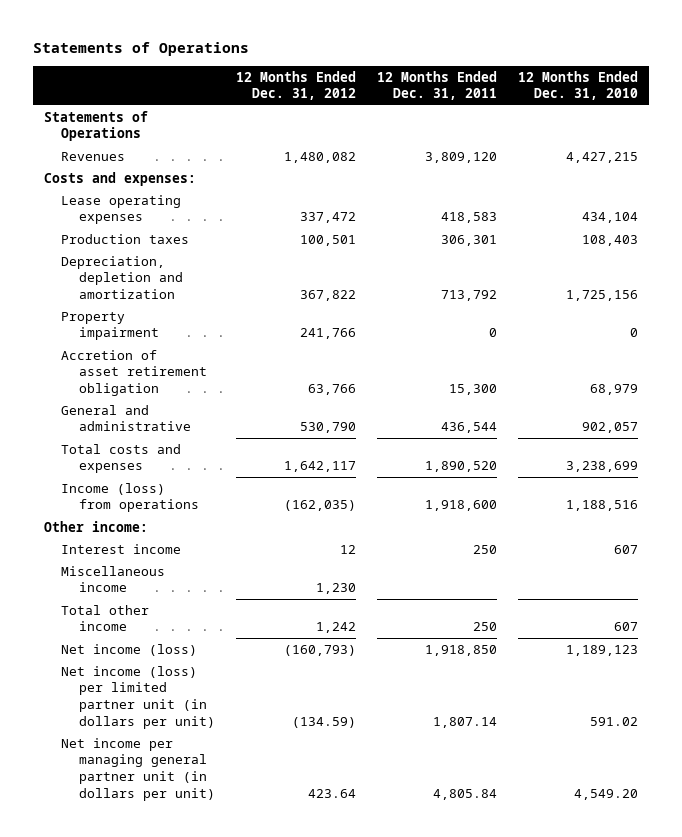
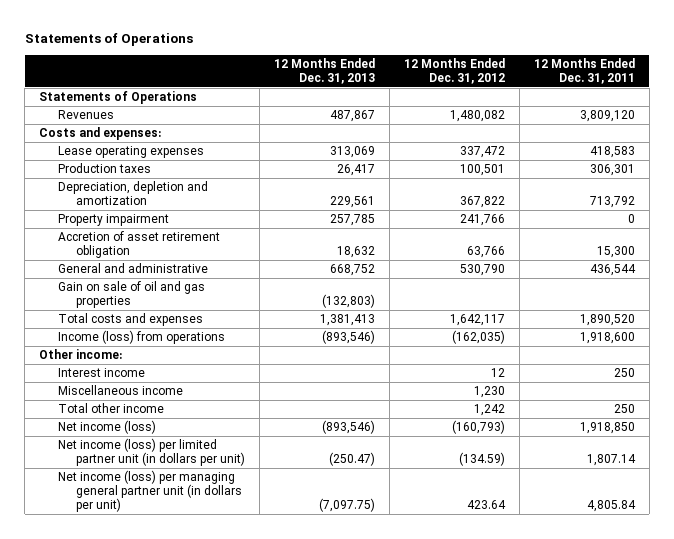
[518,70,639,101] 12 Months Ended Dec. 31, 2010 -> none
none -> [273,58,375,85] 12 Months Ended Dec. 31, 2013
none -> [57,281,205,309] Gain on sale of oil and gas properties
[61,737,215,801] Net income per managing general partner unit (in dollars per unit) -> [57,470,243,513] Net income (loss) per managing general partner unit (in dollars per unit)

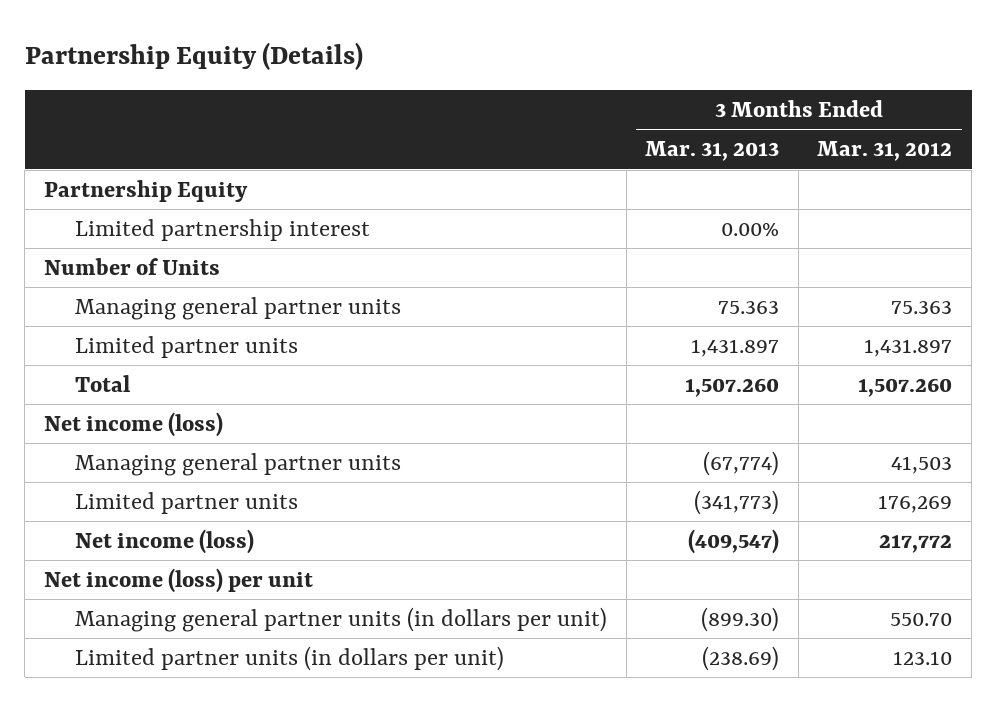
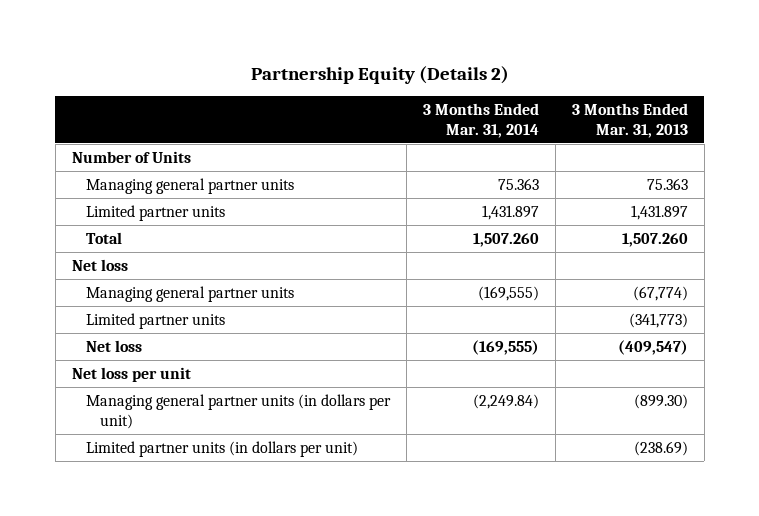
[24,42,363,71] Partnership Equity (Details) -> [250,66,509,85] Partnership Equity (Details 2)
[817,141,953,162] Mar. 31, 2012 -> none
none -> [422,102,539,138] 3 Months Ended Mar. 31, 2014
[43,180,248,203] Partnership Equity -> none
[75,219,371,242] Limited partnership interest -> none
[43,412,223,438] Net income (loss) -> [71,258,128,271] Net loss
[75,529,255,555] Net income (loss) -> [86,339,143,352] Net loss
[43,568,313,594] Net income (loss) per unit -> [71,366,191,382] Net loss per unit

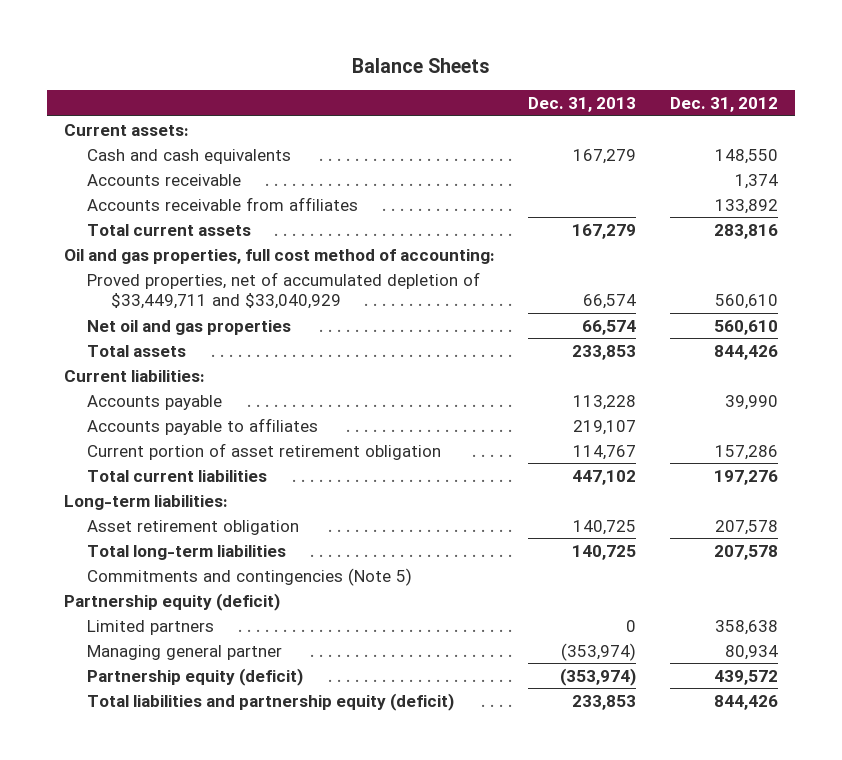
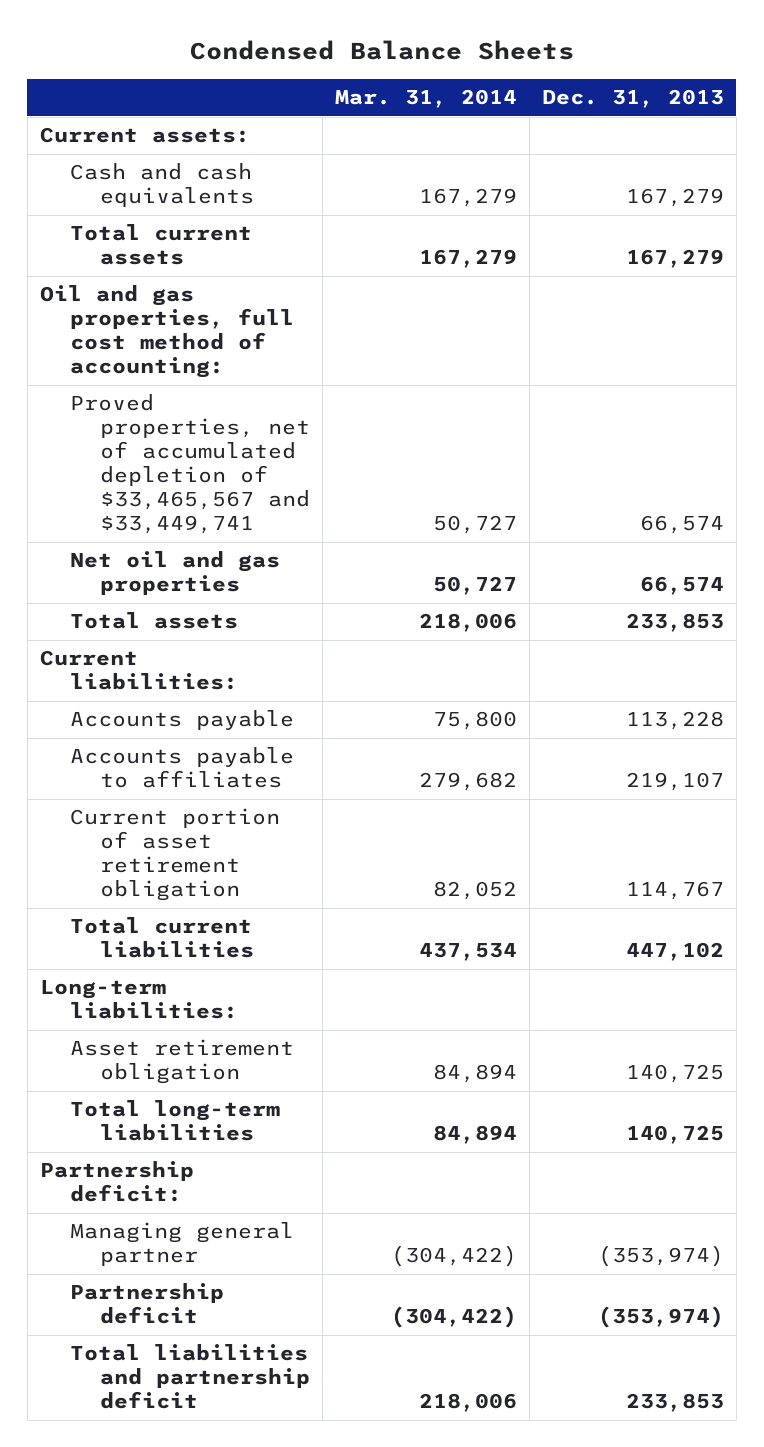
[351,58,489,74] Balance Sheets -> [189,39,574,60] Condensed Balance Sheets
[670,96,779,112] Dec. 31, 2012 -> none
none -> [334,89,517,109] Mar. 31, 2014
[87,173,242,186] Accounts receivable -> none
[87,196,359,211] Accounts receivable from affiliates -> none
[87,271,481,310] Proved properties, net of accumulated depletion of $33,449,711 and $33,040,929 -> [69,394,310,535] Proved properties, net of accumulated depletion of $33,465,567 and $33,449,741
[87,567,413,586] Commitments and contingencies (Note 5) -> none
[87,619,215,635] Limited partners -> none
[63,592,280,611] Partnership equity (deficit) -> [39,1161,194,1203] Partnership deficit:
[87,667,304,686] Partnership equity (deficit) -> [69,1283,224,1325] Partnership deficit
[87,692,455,711] Total liabilities and partnership equity (deficit) -> [69,1344,310,1410] Total liabilities and partnership deficit

